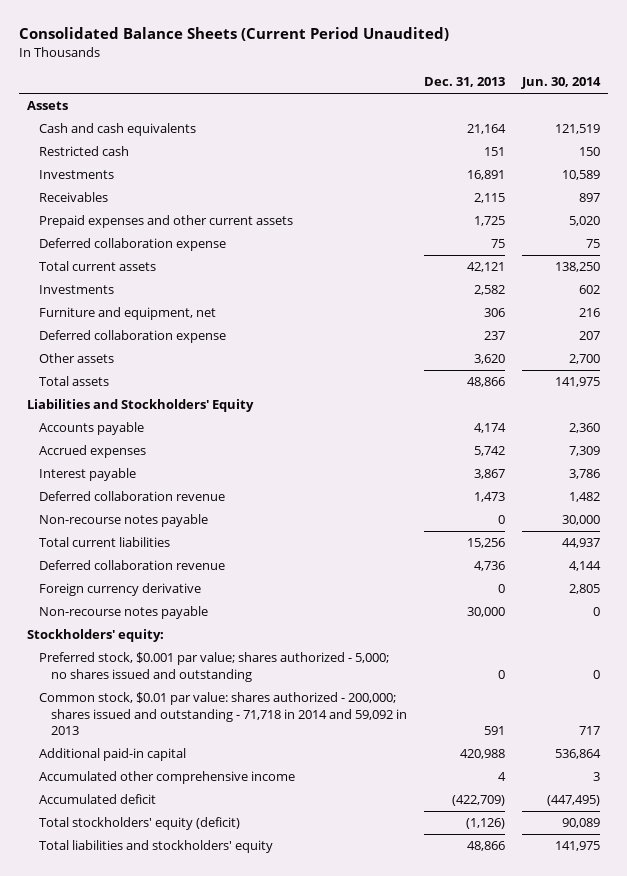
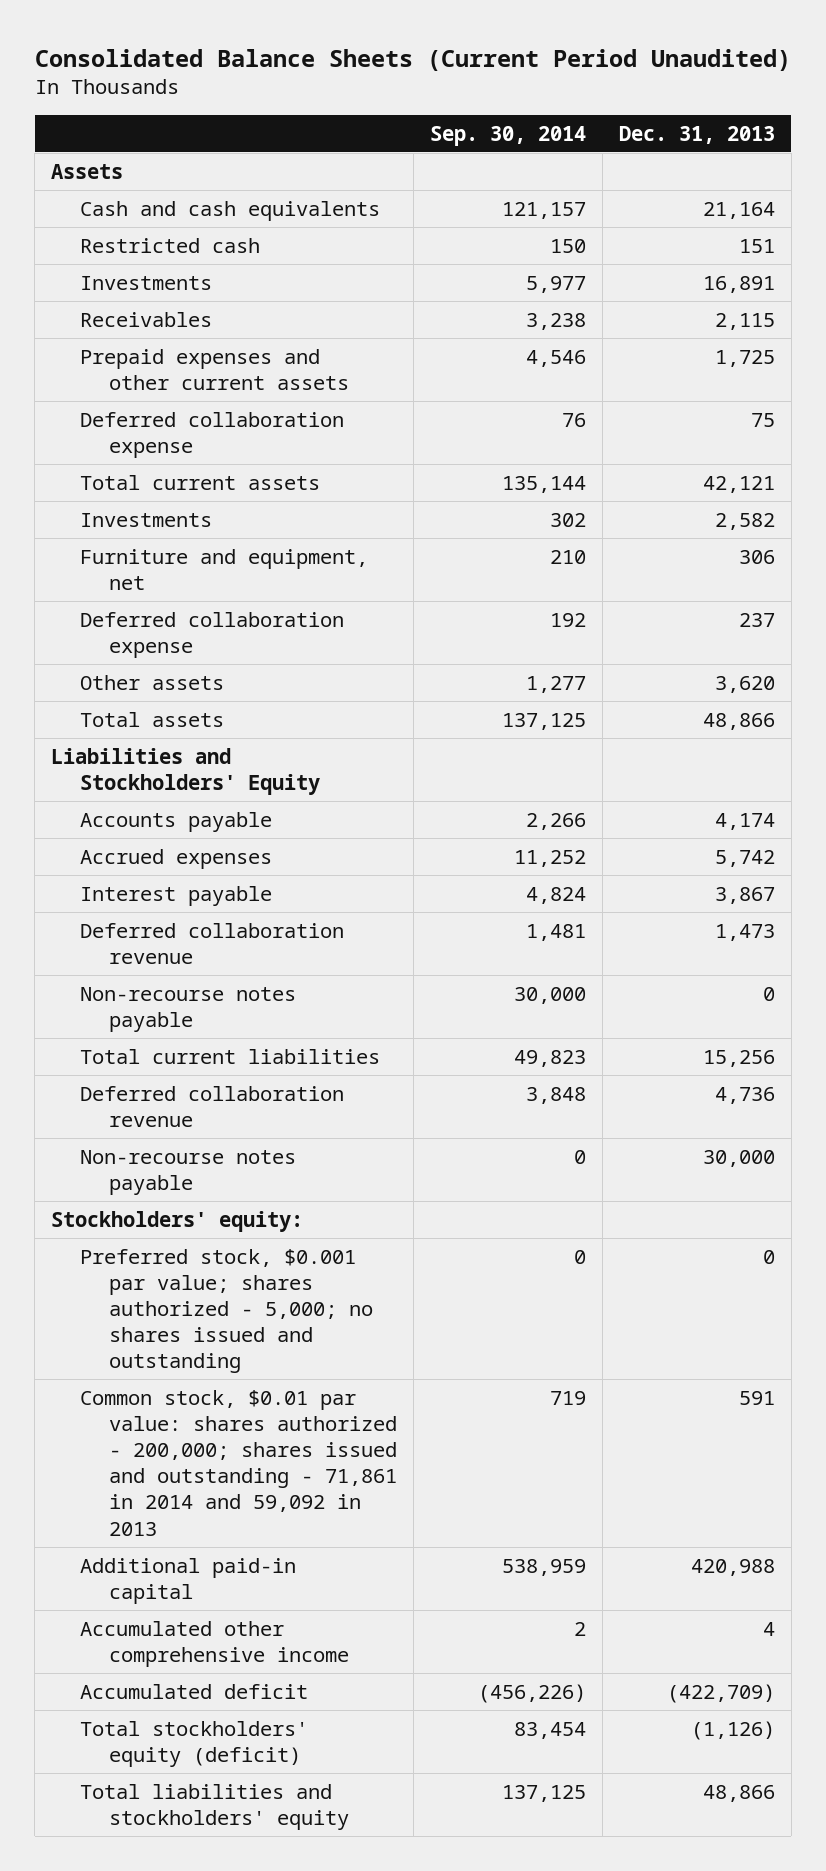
[520,77,601,90] Jun. 30, 2014 -> none
none -> [430,125,587,146] Sep. 30, 2014
[38,583,201,597] Foreign currency derivative -> none
[38,692,407,735] Common stock, $0.01 par value: shares authorized - 200,000; shares issued and outstanding - 71,718 in 2014 and 59,092 in 2013 -> [80,1389,398,1536] Common stock, $0.01 par value: shares authorized - 200,000; shares issued and outstanding - 71,861 in 2014 and 59,092 in 2013

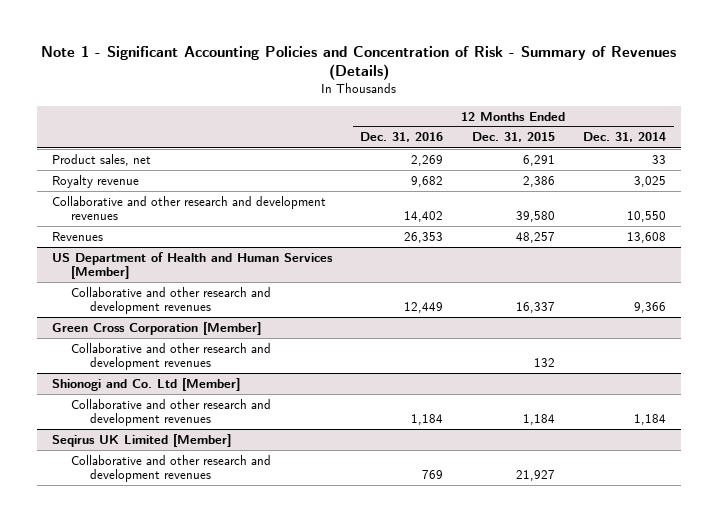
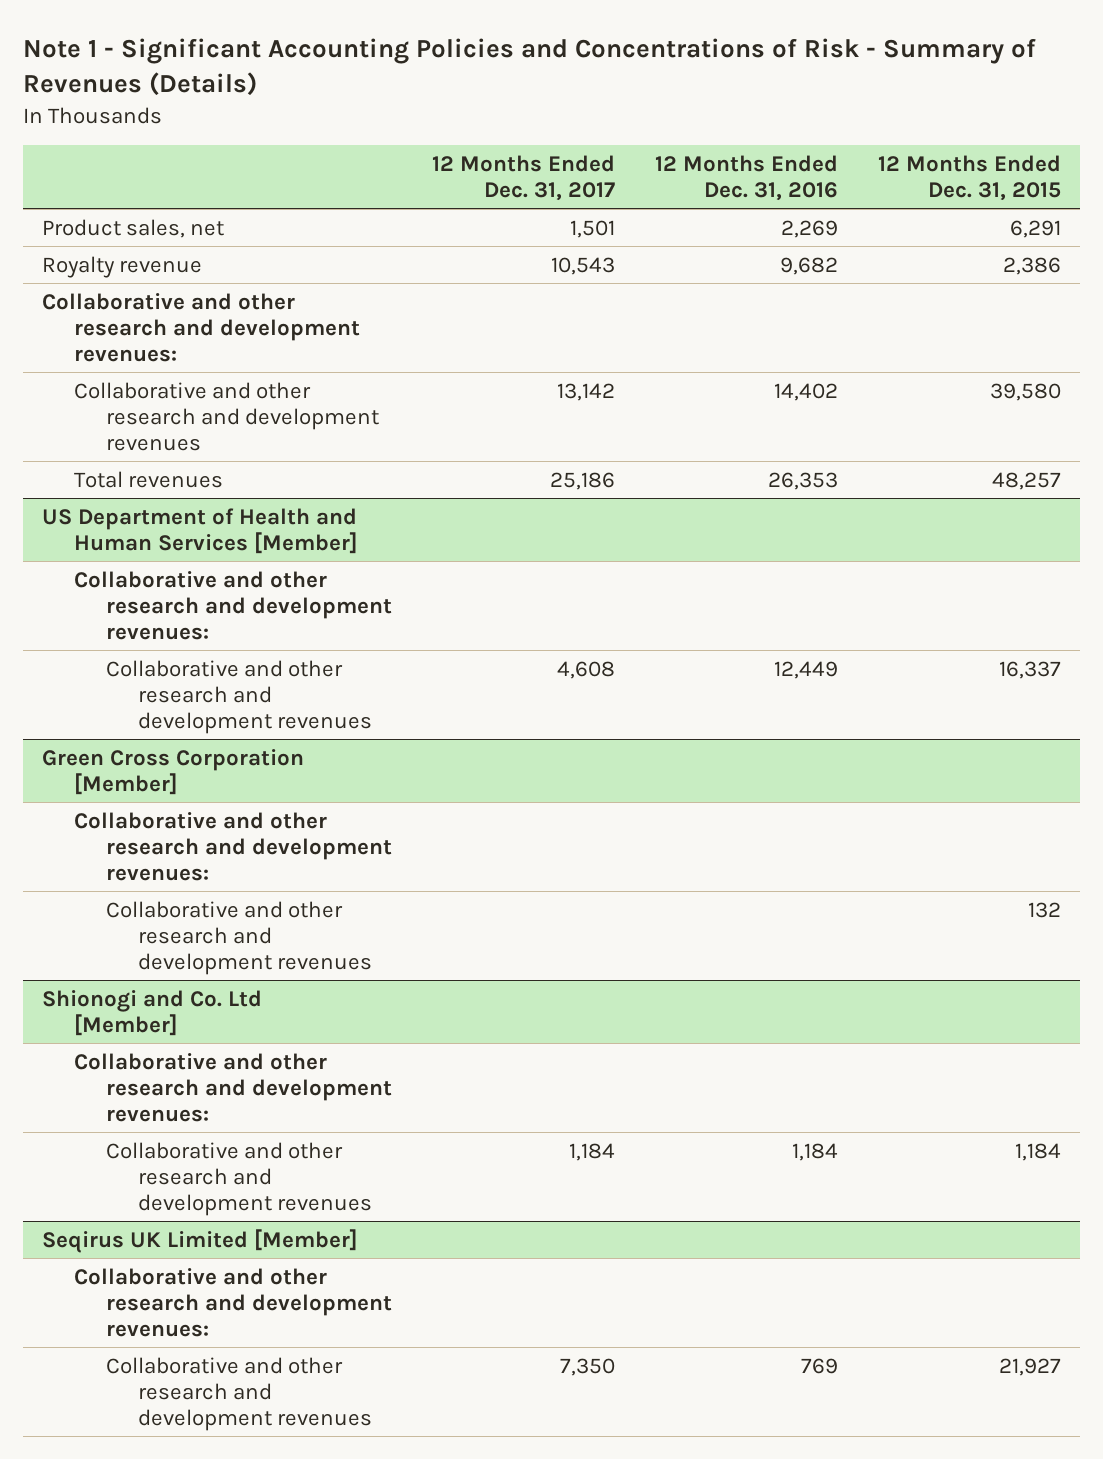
[41,45,677,81] Note 1 - Significant Accounting Policies and Concentration of Risk - Summary of Revenues (Details) -> [22,38,1036,97] Note 1 - Significant Accounting Policies and Concentrations of Risk - Summary of Revenues (Details)
[583,132,667,143] Dec. 31, 2014 -> none
none -> [431,154,615,201] 12 Months Ended Dec. 31, 2017
none -> [42,292,361,362] Collaborative and other research and development revenues:
[51,231,103,241] Revenues -> [74,470,224,488] Total revenues
none -> [74,570,393,640] Collaborative and other research and development revenues:
none -> [74,811,393,881] Collaborative and other research and development revenues:
none -> [74,1052,393,1122] Collaborative and other research and development revenues:
none -> [74,1267,393,1337] Collaborative and other research and development revenues:

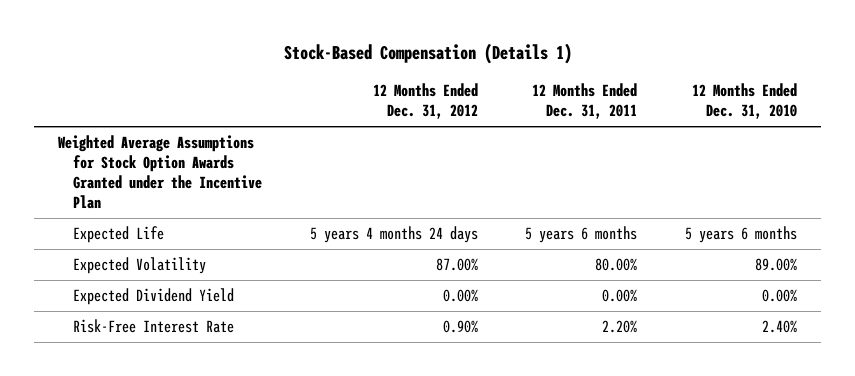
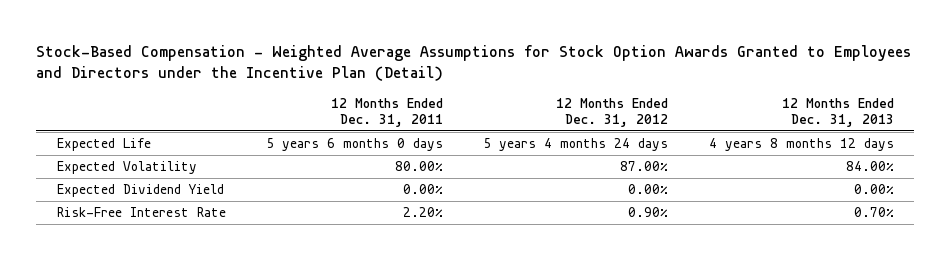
[283,43,572,65] Stock-Based Compensation (Details 1) -> [36,45,912,82] Stock-Based Compensation - Weighted Average Assumptions for Stock Option Awards Granted to Employees and Directors under the Incentive Plan (Detail)
[691,83,797,120] 12 Months Ended Dec. 31, 2010 -> none
none -> [781,97,894,128] 12 Months Ended Dec. 31, 2013
[58,135,263,210] Weighted Average Assumptions for Stock Option Awards Granted under the Incentive Plan -> none
[525,226,638,244] 5 years 6 months -> [265,138,443,152] 5 years 6 months 0 days

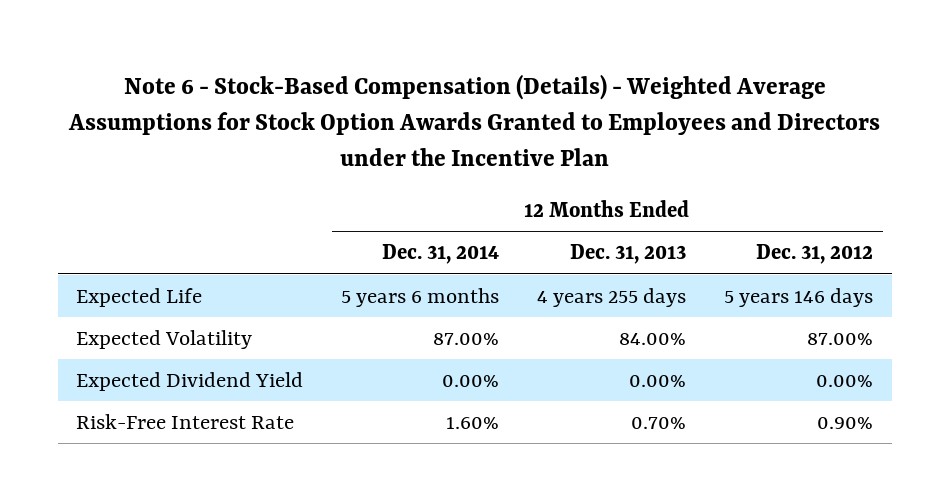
[36,45,912,82] Stock-Based Compensation - Weighted Average Assumptions for Stock Option Awards Granted to Employees and Directors under the Incentive Plan (Detail) -> [67,73,880,167] Note 6 - Stock-Based Compensation (Details) - Weighted Average Assumptions for Stock Option Awards Granted to Employees and Directors under the Incentive Plan
[330,97,443,128] 12 Months Ended Dec. 31, 2011 -> none
none -> [382,244,500,265] Dec. 31, 2014
[483,138,669,152] 5 years 4 months 24 days -> [724,287,874,307] 5 years 146 days
[708,138,894,152] 4 years 8 months 12 days -> [537,287,687,307] 4 years 255 days

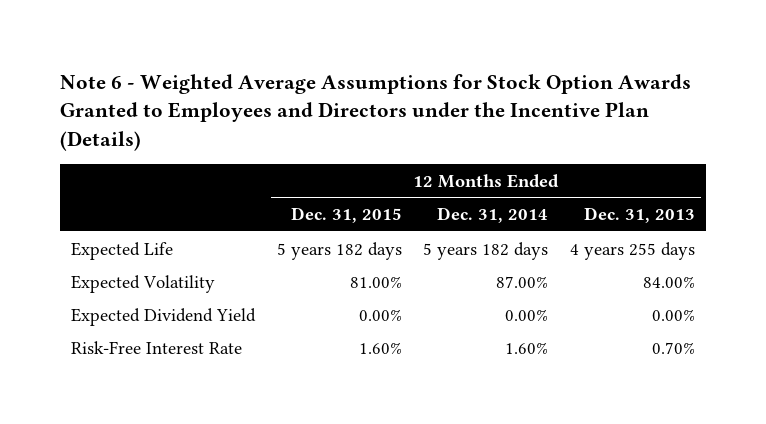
[67,73,880,167] Note 6 - Stock-Based Compensation (Details) - Weighted Average Assumptions for Stock Option Awards Granted to Employees and Directors under the Incentive Plan -> [60,73,692,151] Note 6 - Weighted Average Assumptions for Stock Option Awards Granted to Employees and Directors under the Incentive Plan (Details)
[756,244,874,265] Dec. 31, 2012 -> none
none -> [290,207,402,224] Dec. 31, 2015
[341,287,500,307] 5 years 6 months -> [423,241,549,260] 5 years 182 days

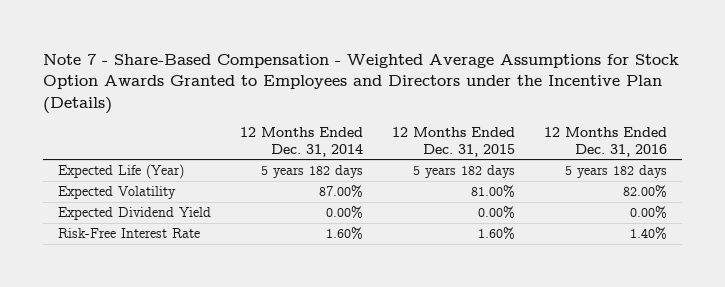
[60,73,692,151] Note 6 - Weighted Average Assumptions for Stock Option Awards Granted to Employees and Directors under the Incentive Plan (Details) -> [42,53,679,115] Note 7 - Share-Based Compensation - Weighted Average Assumptions for Stock Option Awards Granted to Employees and Directors under the Incentive Plan (Details)
[584,207,696,224] Dec. 31, 2013 -> none
none -> [544,127,668,157] 12 Months Ended Dec. 31, 2016
[70,241,173,260] Expected Life -> [57,164,184,180] Expected Life (Year)

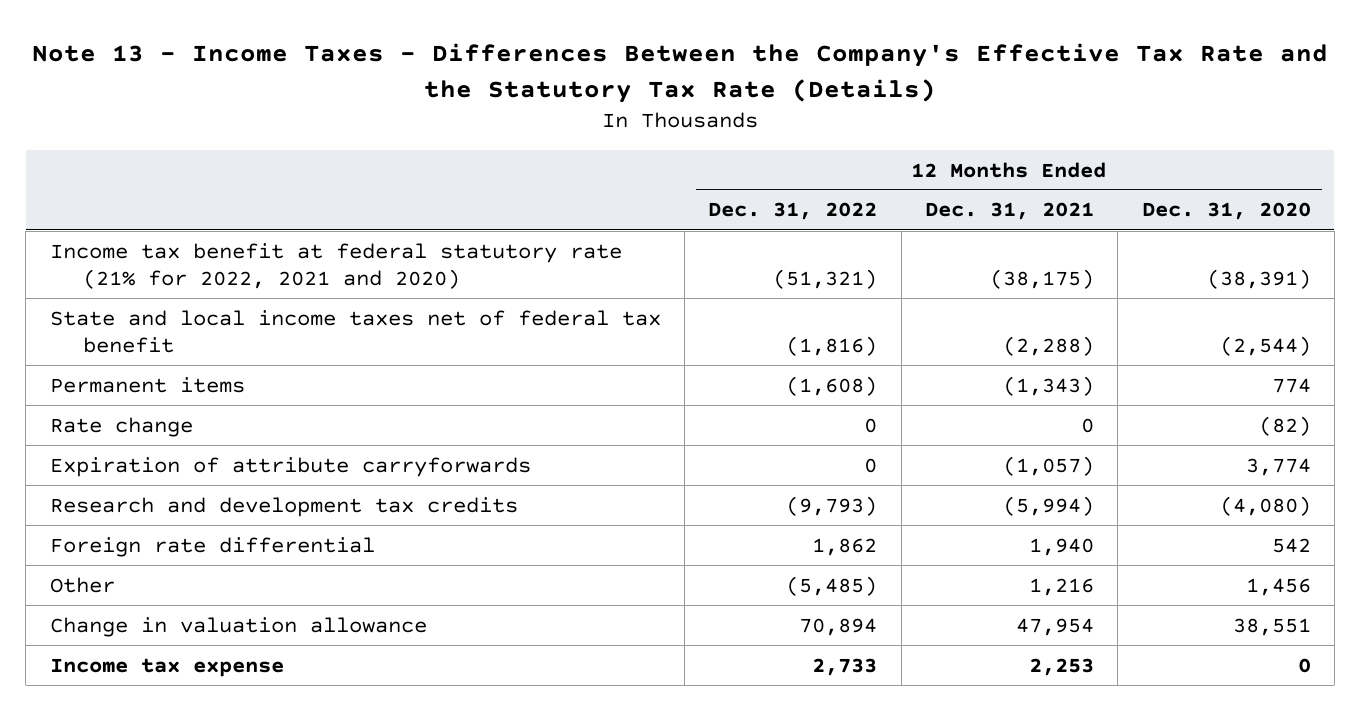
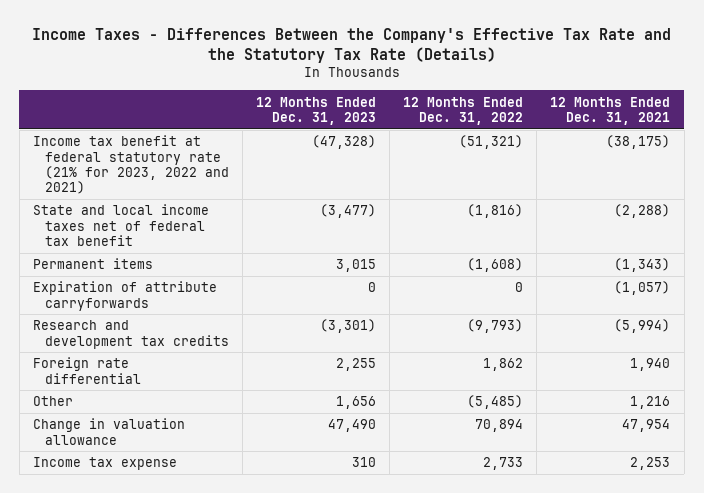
[32,43,1329,103] Note 13 - Income Taxes - Differences Between the Company's Effective Tax Rate and the Statutory Tax Rate (Details) -> [31,27,671,63] Income Taxes - Differences Between the Company's Effective Tax Rate and the Statutory Tax Rate (Details)
[1141,202,1311,221] Dec. 31, 2020 -> none
none -> [256,96,377,125] 12 Months Ended Dec. 31, 2023
[49,242,622,289] Income tax benefit at federal statutory rate (21% for 2022, 2021 and 2020) -> [33,135,229,194] Income tax benefit at federal statutory rate (21% for 2023, 2022 and 2021)
[49,416,193,437] Rate change -> none

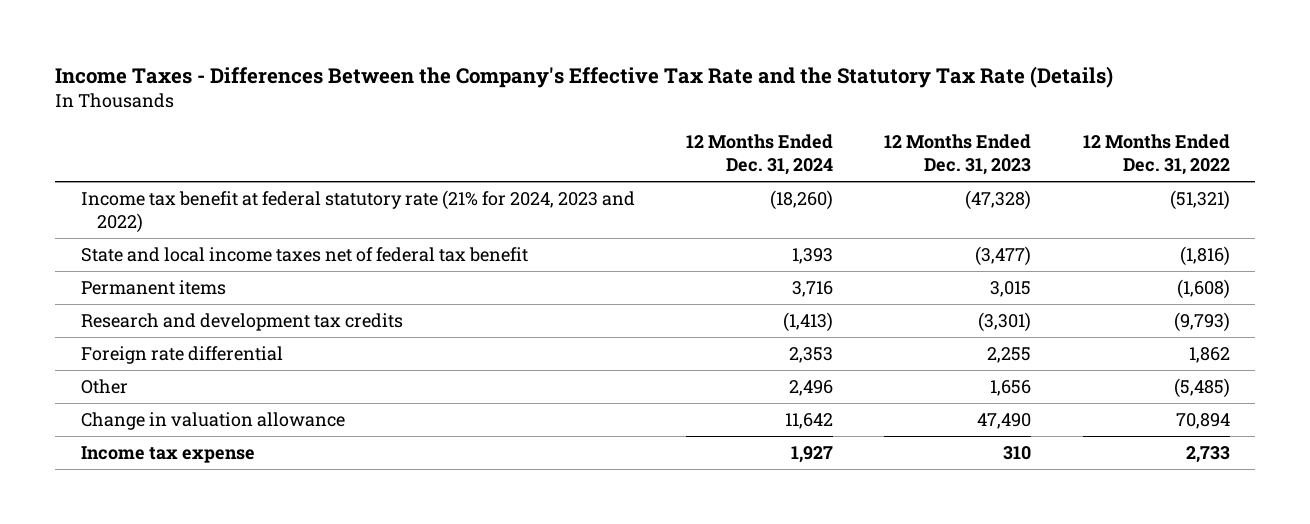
[550,96,671,125] 12 Months Ended Dec. 31, 2021 -> none
none -> [686,134,834,175] 12 Months Ended Dec. 31, 2024
[33,135,229,194] Income tax benefit at federal statutory rate (21% for 2023, 2022 and 2021) -> [80,190,635,234] Income tax benefit at federal statutory rate (21% for 2024, 2023 and 2022)
[33,281,218,311] Expiration of attribute carryforwards -> none

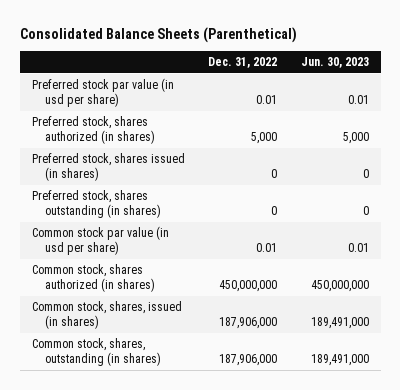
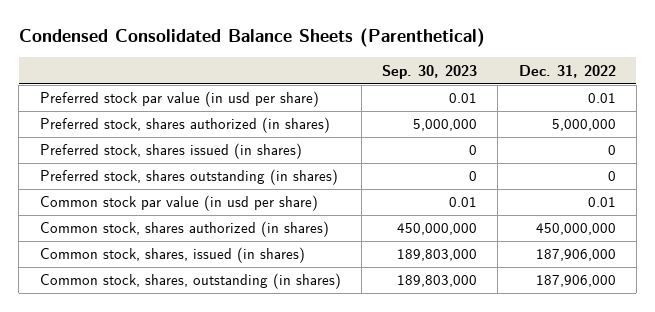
[19,26,297,43] Consolidated Balance Sheets (Parenthetical) -> [18,28,485,48] Condensed Consolidated Balance Sheets (Parenthetical)
[300,57,369,69] Jun. 30, 2023 -> none
none -> [382,64,478,79] Sep. 30, 2023
[251,132,278,145] 5,000 -> [551,119,616,132] 5,000,000

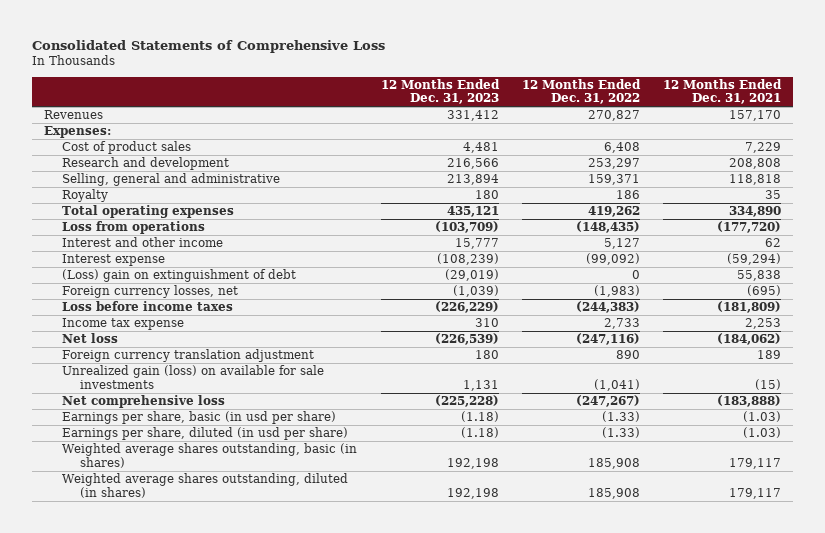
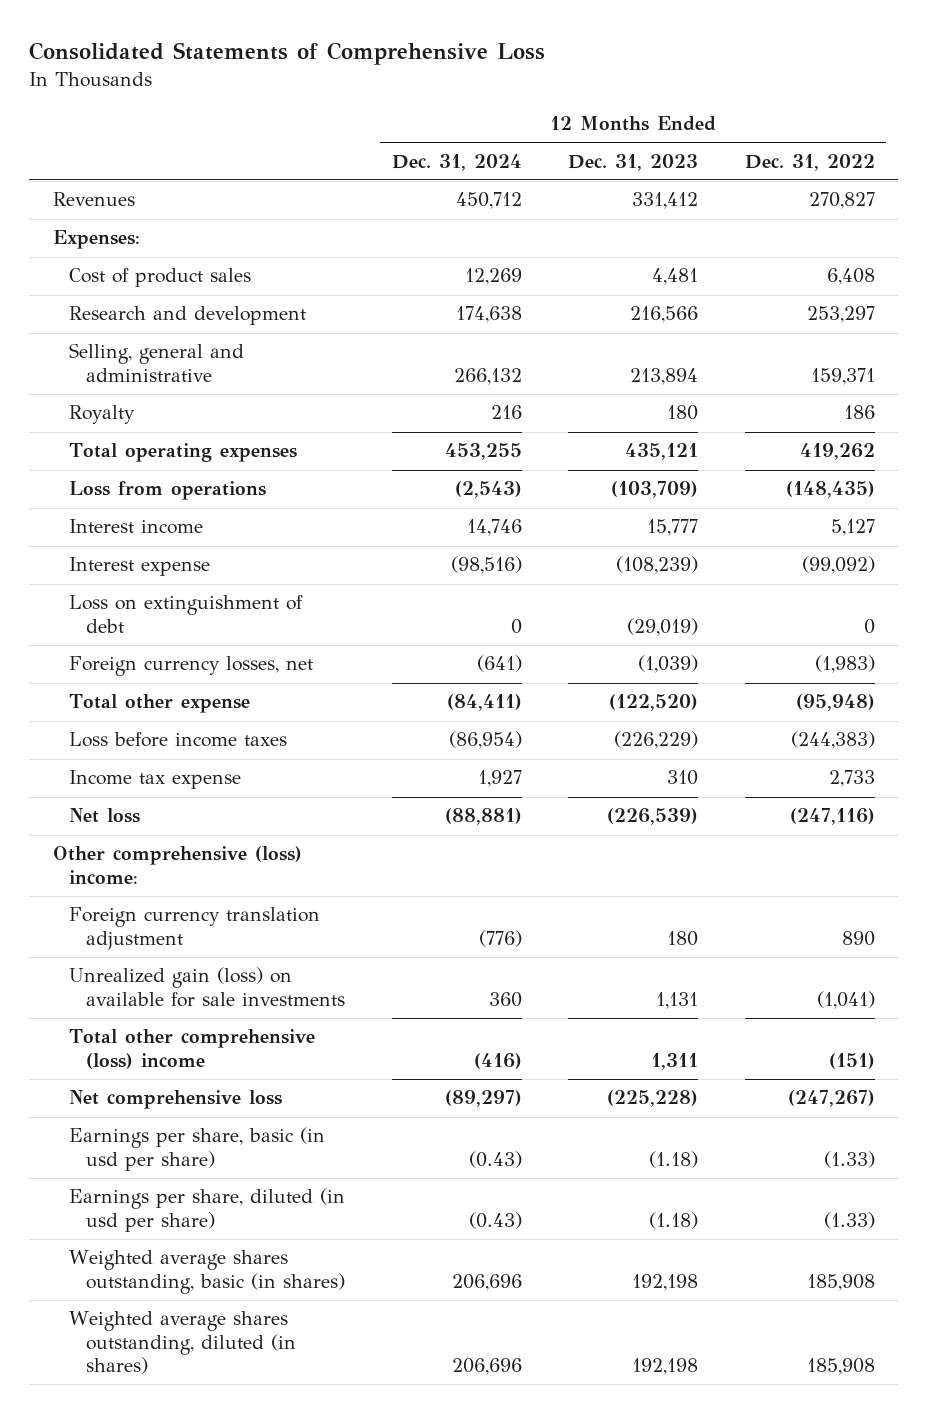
[663,78,783,105] 12 Months Ended Dec. 31, 2021 -> none
none -> [391,153,522,171] Dec. 31, 2024
[62,237,224,248] Interest and other income -> [69,519,204,535] Interest income
[62,269,297,283] (Loss) gain on extinguishment of debt -> [69,595,304,633] Loss on extinguishment of debt
none -> [69,694,251,714] Total other expense
none -> [52,846,302,884] Other comprehensive (loss) income:
none -> [69,1029,316,1069] Total other comprehensive (loss) income

